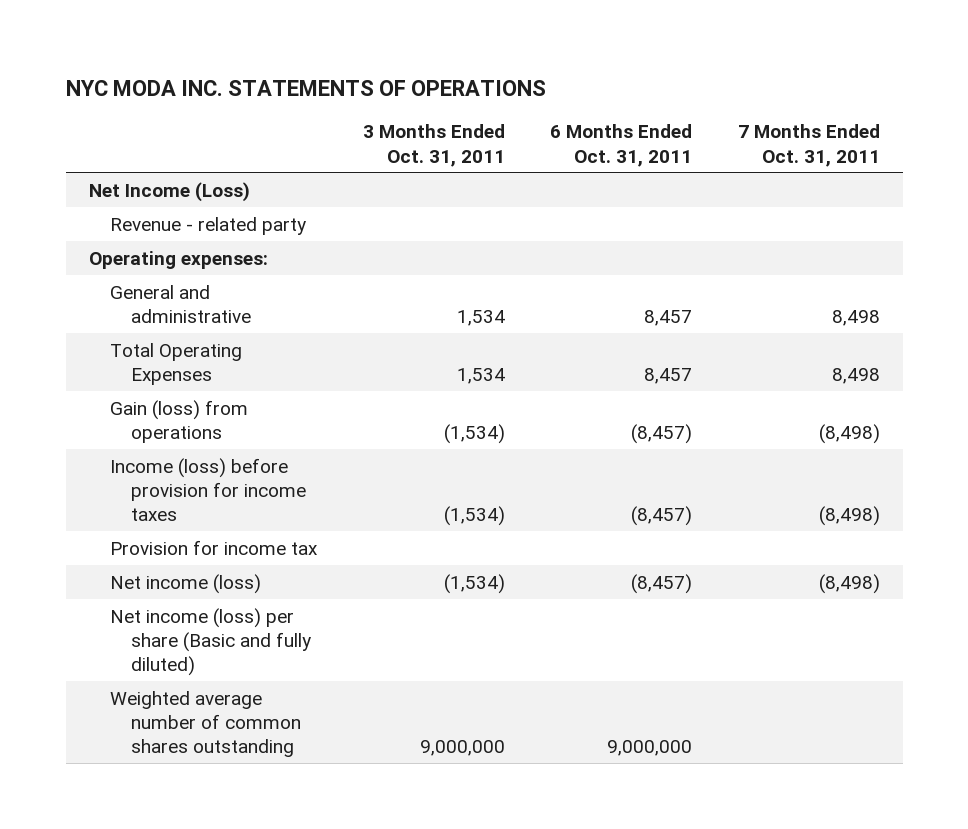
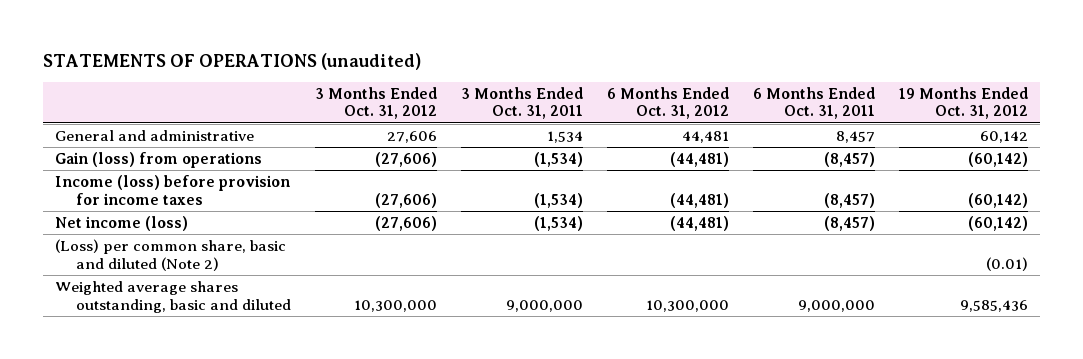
[65,79,546,96] NYC MODA INC. STATEMENTS OF OPERATIONS -> [42,52,421,70] STATEMENTS OF OPERATIONS (unaudited)
[737,124,880,167] 7 Months Ended Oct. 31, 2011 -> none
none -> [315,86,438,120] 3 Months Ended Oct. 31, 2012
none -> [607,86,730,120] 6 Months Ended Oct. 31, 2012
none -> [898,86,1028,120] 19 Months Ended Oct. 31, 2012
[88,181,250,202] Net Income (Loss) -> none
[109,216,306,235] Revenue - related party -> none
[88,250,268,269] Operating expenses: -> none
[109,342,242,385] Total Operating Expenses -> none
[109,539,318,555] Provision for income tax -> none
[109,690,302,757] Weighted average number of common shares outstanding -> none
[109,607,312,676] Net income (loss) per share (Basic and fully diluted) -> [54,238,286,271] (Loss) per common share, basic and diluted (Note 2)
none -> [54,280,292,313] Weighted average shares outstanding, basic and diluted

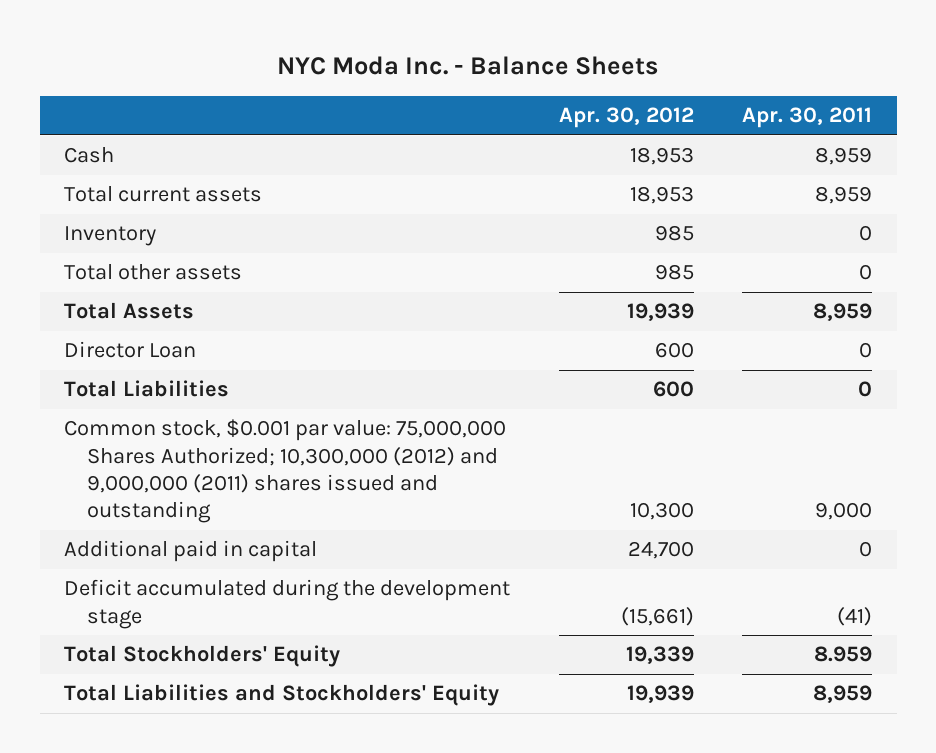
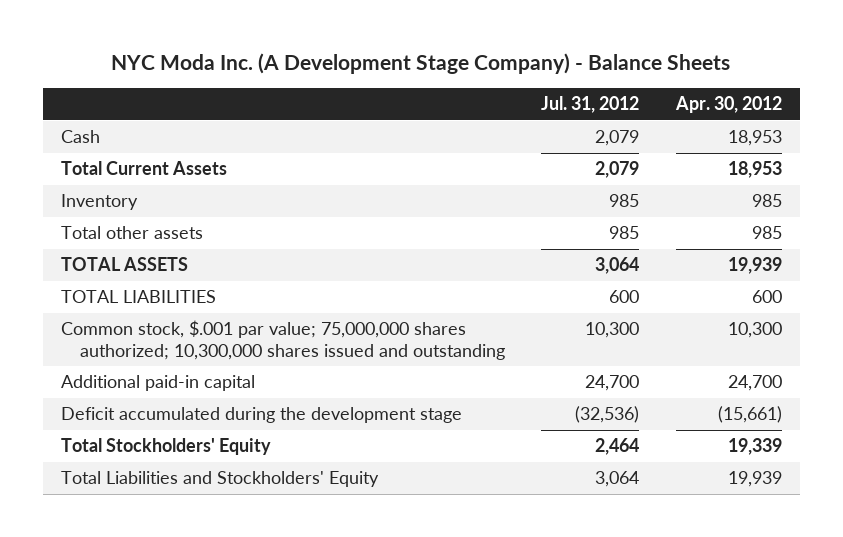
[277,55,659,75] NYC Moda Inc. - Balance Sheets -> [111,53,731,75] NYC Moda Inc. (A Development Stage Company) - Balance Sheets
[742,107,873,129] Apr. 30, 2011 -> none
none -> [541,96,640,114] Jul. 31, 2012
[63,186,262,203] Total current assets -> [61,161,228,176] Total Current Assets
[63,341,196,359] Director Loan -> none
[63,302,194,320] Total Assets -> [61,257,189,272] TOTAL ASSETS
[63,380,229,398] Total Liabilities -> [61,290,217,304] TOTAL LIABILITIES
[63,419,506,523] Common stock, $0.001 par value: 75,000,000 Shares Authorized; 10,300,000 (2012) and 9,000,000 (2011) shares issued and outstanding -> [61,320,505,360] Common stock, $.001 par value; 75,000,000 shares authorized; 10,300,000 shares issued and outstanding
[63,540,317,563] Additional paid in capital -> [61,375,256,392] Additional paid-in capital

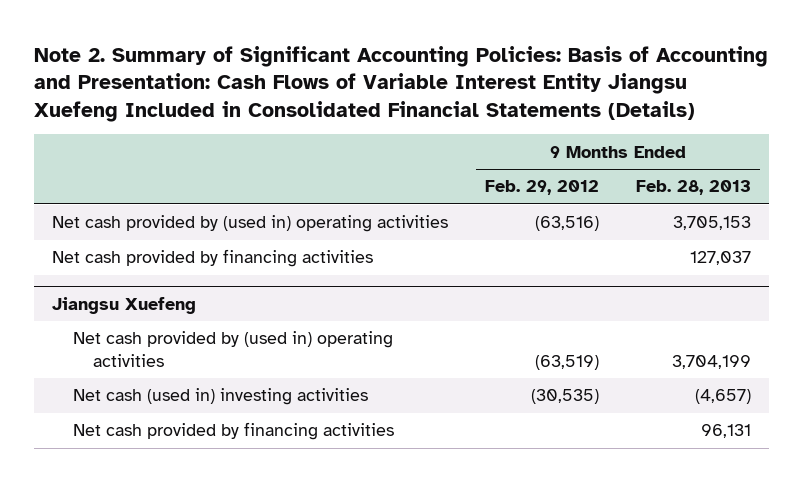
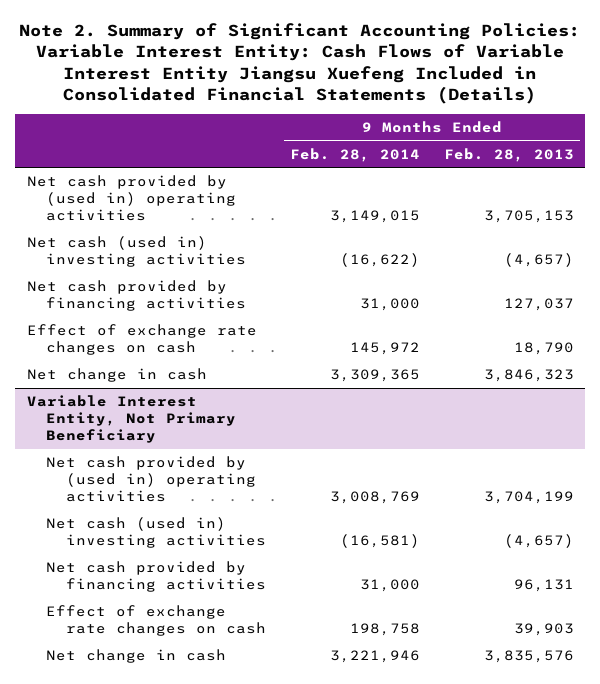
[33,45,768,122] Note 2. Summary of Significant Accounting Policies: Basis of Accounting and Presentation: Cash Flows of Variable Interest Entity Jiangsu Xuefeng Included in Consolidated Financial Statements (Details) -> [19,22,581,104] Note 2. Summary of Significant Accounting Policies: Variable Interest Entity: Cash Flows of Variable Interest Entity Jiangsu Xuefeng Included in Consolidated Financial Statements (Details)
[485,180,600,196] Feb. 29, 2012 -> none
none -> [289,147,420,162] Feb. 28, 2014
none -> [26,236,247,268] Net cash (used in) investing activities
[52,296,197,314] Jiangsu Xuefeng -> none
none -> [26,324,257,356] Effect of exchange rate changes on cash
none -> [26,368,207,383] Net change in cash
none -> [26,395,237,444] Variable Interest Entity, Not Primary Beneficiary
none -> [46,605,267,637] Effect of exchange rate changes on cash
none -> [46,649,227,664] Net change in cash

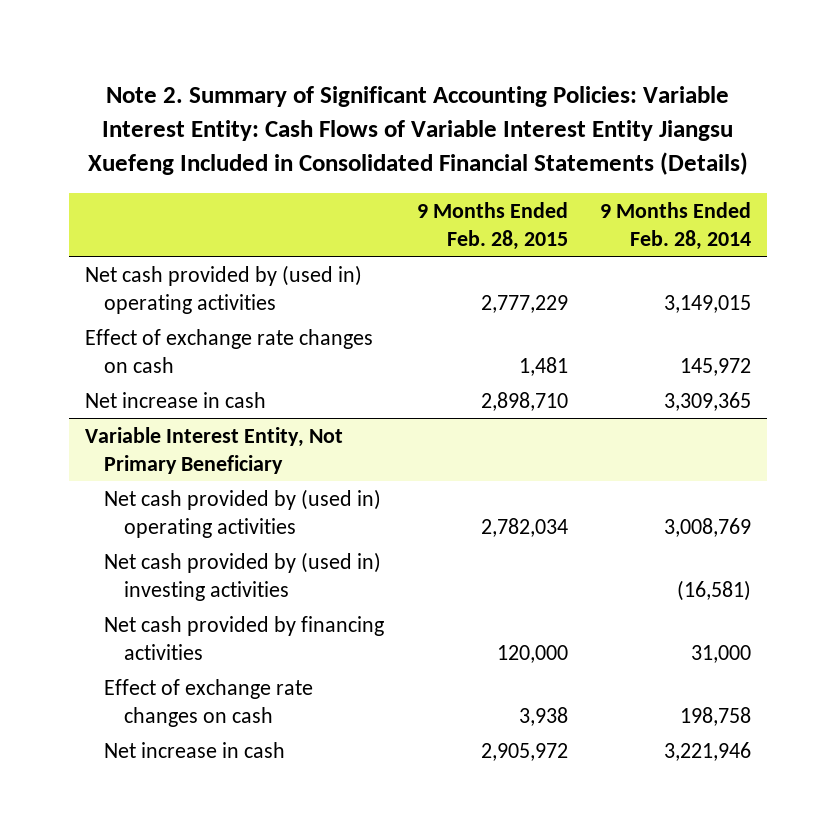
[443,147,574,162] Feb. 28, 2013 -> none
none -> [416,201,568,251] 9 Months Ended Feb. 28, 2015
[26,236,247,268] Net cash (used in) investing activities -> none
[26,280,247,312] Net cash provided by financing activities -> none
[26,368,207,383] Net change in cash -> [85,391,267,408] Net increase in cash
[46,517,267,549] Net cash (used in) investing activities -> [104,551,382,602] Net cash provided by (used in) investing activities
[46,649,227,664] Net change in cash -> [104,741,286,758] Net increase in cash

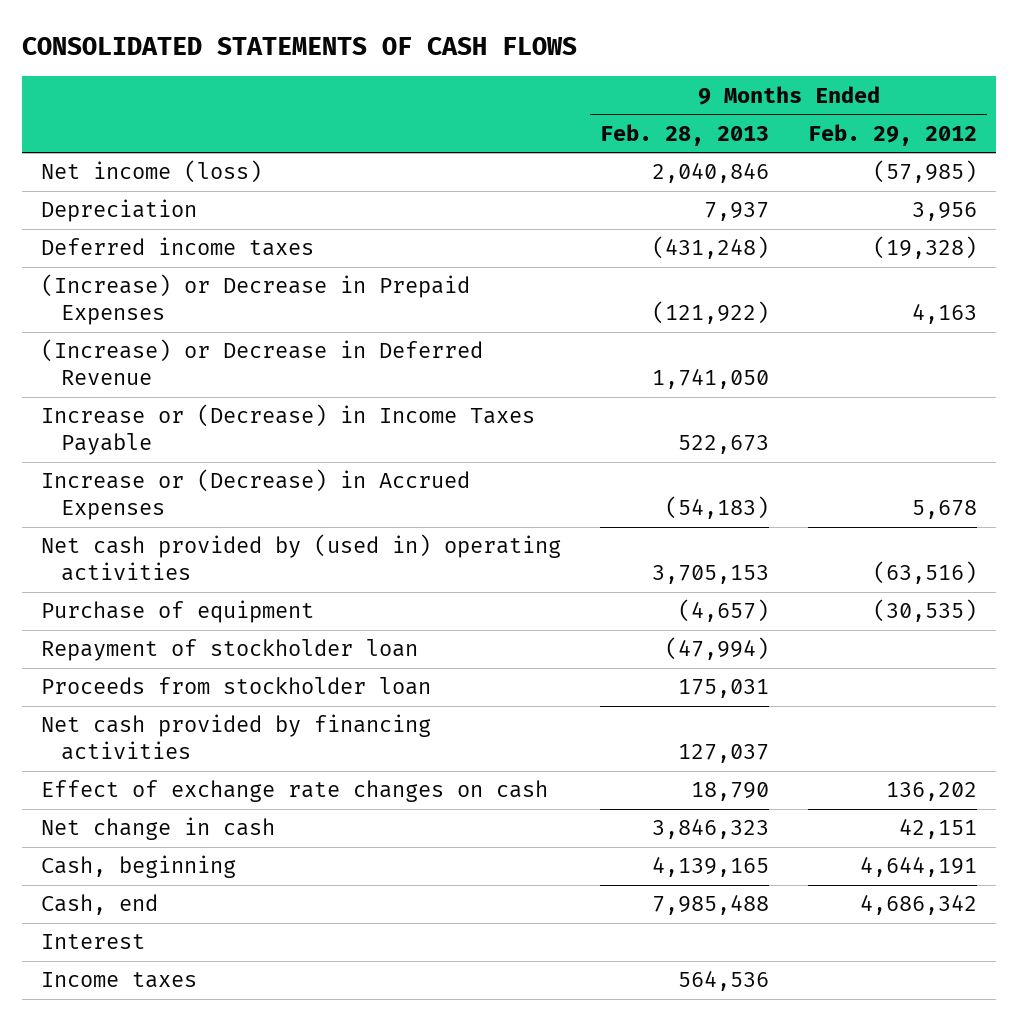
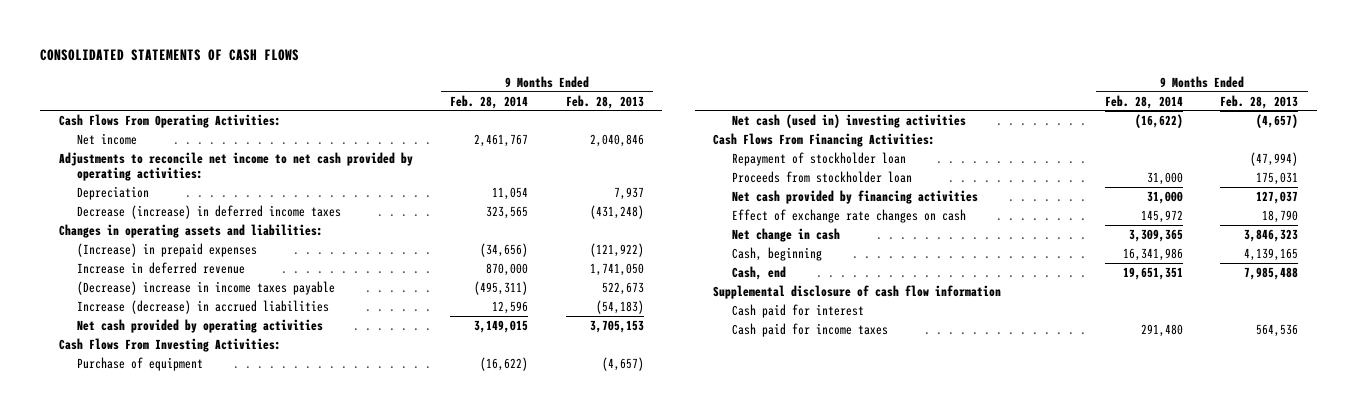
[808,123,978,146] Feb. 29, 2012 -> none
none -> [450,94,529,109] Feb. 28, 2014
none -> [58,113,281,128] Cash Flows From Operating Activities:
[41,160,263,184] Net income (loss) -> [76,132,137,145] Net income
none -> [58,151,413,182] Adjustments to reconcile net income to net cash provided by operating activities:
[41,237,315,257] Deferred income taxes -> [76,204,341,219] Decrease (increase) in deferred income taxes
none -> [58,223,323,238] Changes in operating assets and liabilities:
[41,274,471,326] (Increase) or Decrease in Prepaid Expenses -> [76,242,257,257] (Increase) in prepaid expenses
[41,339,484,386] (Increase) or Decrease in Deferred Revenue -> [76,261,245,274] Increase in deferred revenue
[41,404,536,456] Increase or (Decrease) in Income Taxes Payable -> [76,280,335,295] (Decrease) increase in income taxes payable
[41,469,471,521] Increase or (Decrease) in Accrued Expenses -> [76,299,329,314] Increase (decrease) in accrued liabilities
[41,534,562,582] Net cash provided by (used in) operating activities -> [76,318,323,333] Net cash provided by operating activities
none -> [58,337,281,352] Cash Flows From Investing Activities:
none -> [731,113,966,128] Net cash (used in) investing activities
none -> [713,132,936,147] Cash Flows From Financing Activities:
none -> [713,284,1002,299] Supplemental disclosure of cash flow information
[41,934,146,950] Interest -> [731,303,864,318] Cash paid for interest
[41,972,198,989] Income taxes -> [731,322,888,337] Cash paid for income taxes

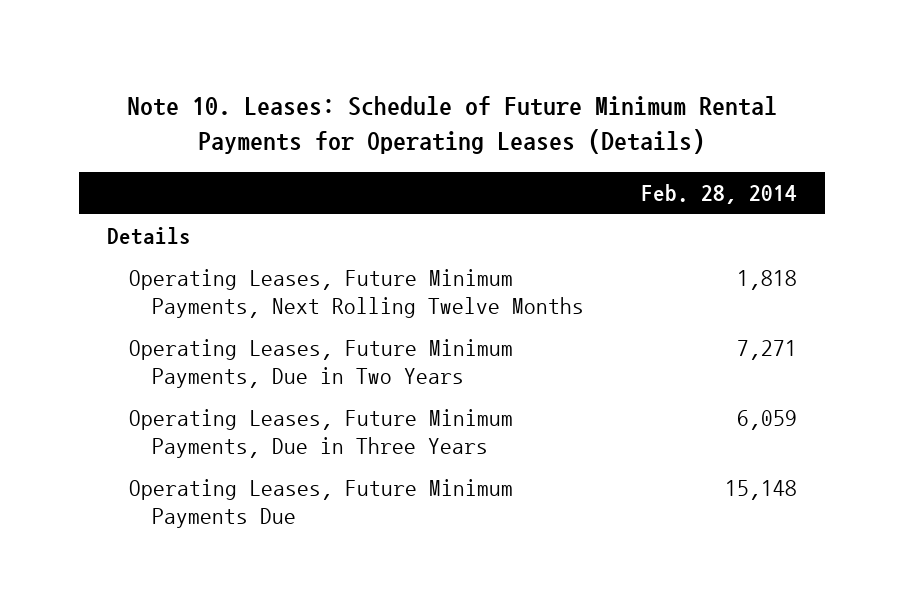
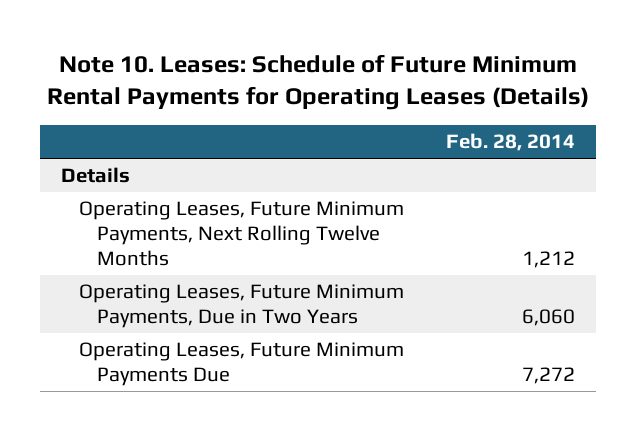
[129,409,514,459] Operating Leases, Future Minimum Payments, Due in Three Years -> none
[736,270,797,291] 1,818 -> [521,250,575,268] 1,212
[736,340,797,361] 7,271 -> [521,309,575,327] 6,060
[724,480,797,501] 15,148 -> [521,367,575,385] 7,272

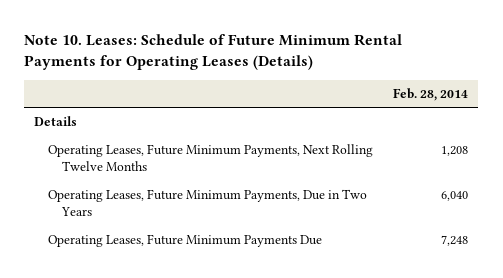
[521,250,575,268] 1,212 -> [441,146,469,157] 1,208
[521,309,575,327] 6,060 -> [441,191,469,202] 6,040
[521,367,575,385] 7,272 -> [441,235,469,247] 7,248

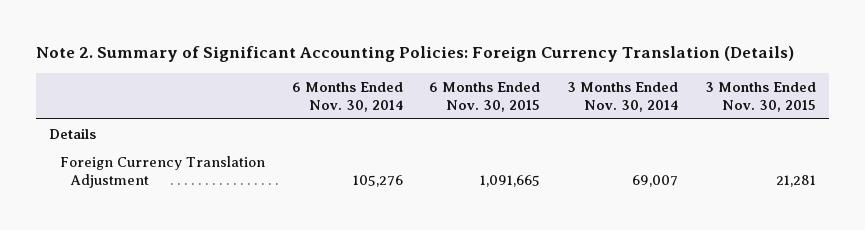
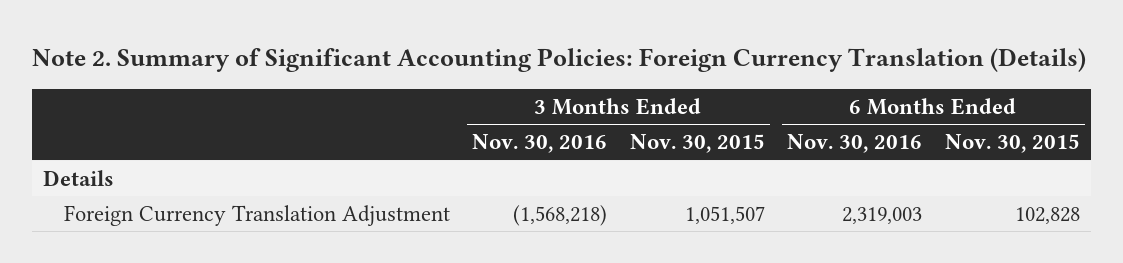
[291,82,403,112] 6 Months Ended Nov. 30, 2014 -> none
[566,82,678,112] 3 Months Ended Nov. 30, 2014 -> none
none -> [472,134,608,154] Nov. 30, 2016
none -> [787,134,923,154] Nov. 30, 2016
[480,174,541,187] 1,091,665 -> [1014,206,1080,224] 102,828
[775,174,816,187] 21,281 -> [684,205,765,224] 1,051,507

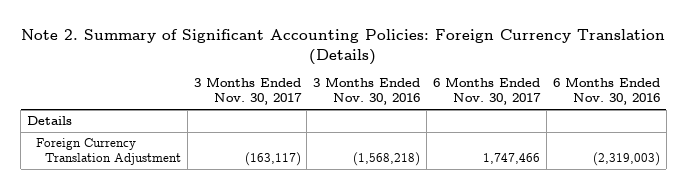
[629,134,765,154] Nov. 30, 2015 -> none
[944,134,1080,154] Nov. 30, 2015 -> none
none -> [193,77,302,106] 3 Months Ended Nov. 30, 2017
none -> [432,77,541,106] 6 Months Ended Nov. 30, 2017
[842,206,923,224] 2,319,003 -> [592,152,660,167] (2,319,003)

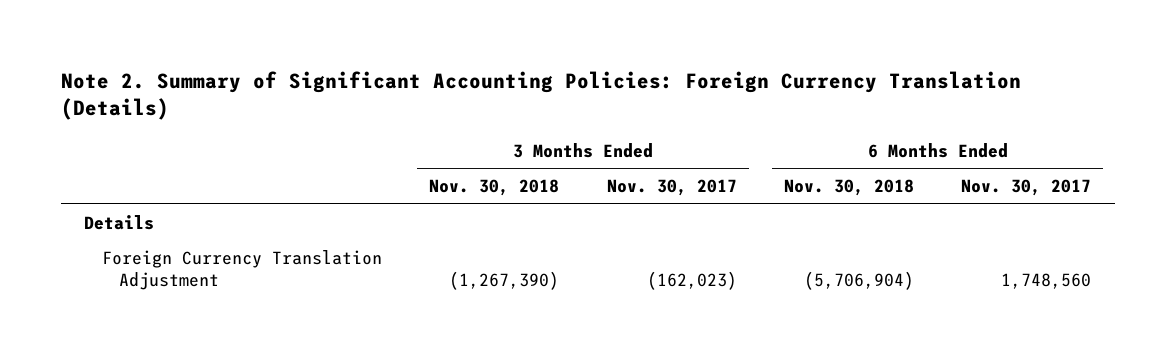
[313,77,421,106] 3 Months Ended Nov. 30, 2016 -> none
[552,77,660,106] 6 Months Ended Nov. 30, 2016 -> none
none -> [429,179,560,197] Nov. 30, 2018
none -> [784,179,915,197] Nov. 30, 2018
[244,152,301,167] (163,117) -> [646,270,737,290] (162,023)
[482,153,540,165] 1,747,466 -> [1001,272,1092,289] 1,748,560

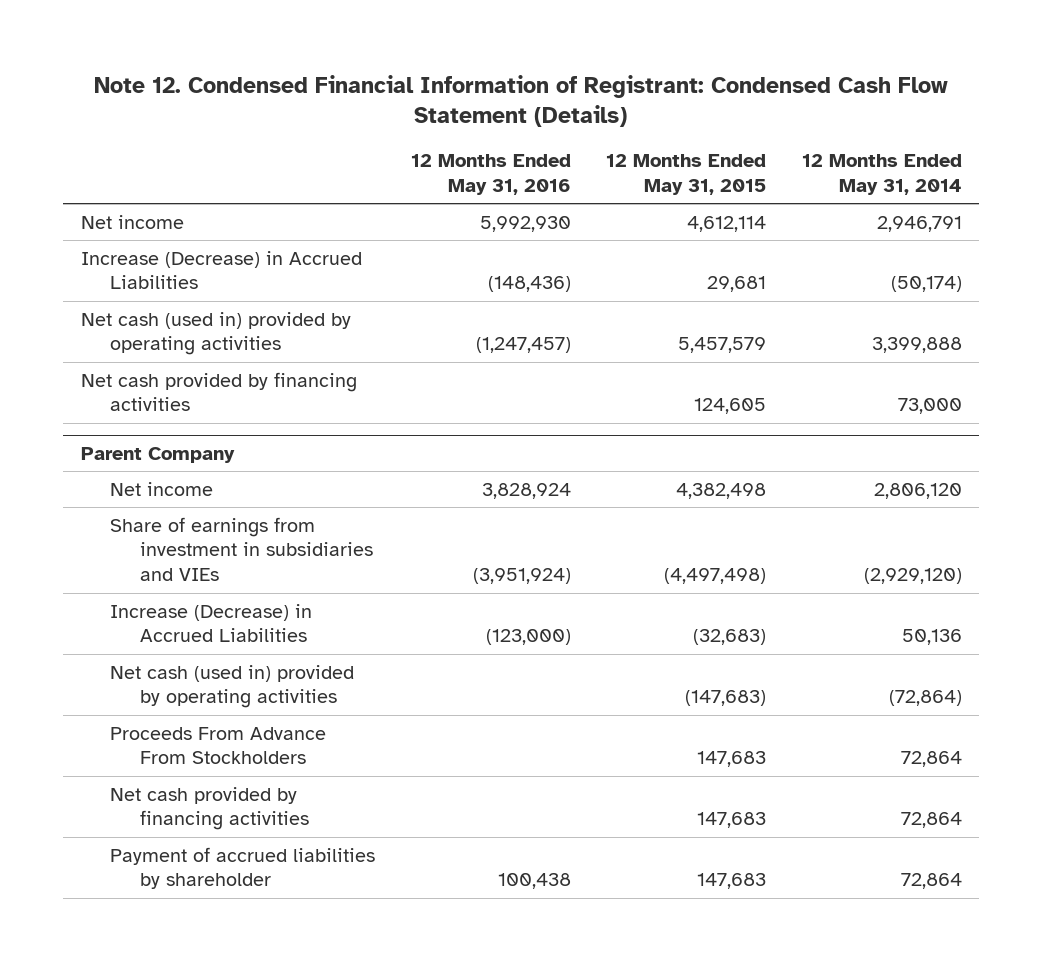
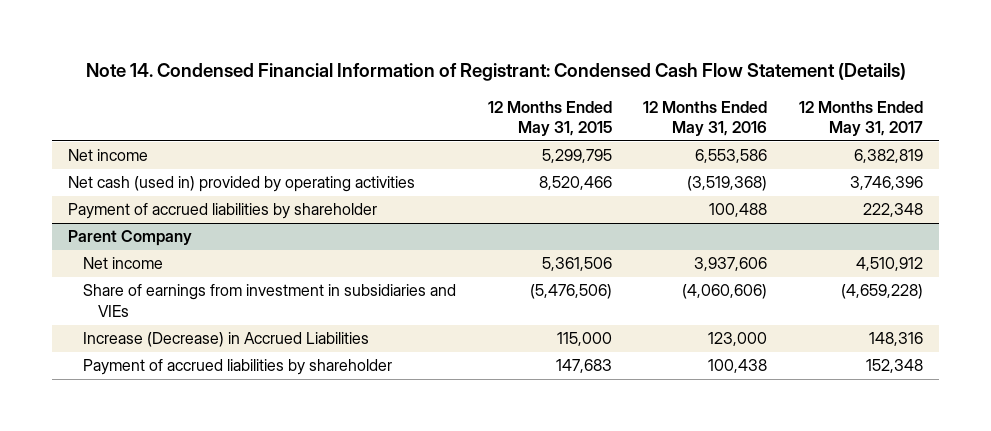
[94,75,949,128] Note 12. Condensed Financial Information of Registrant: Condensed Cash Flow Statement (Details) -> [85,63,906,82] Note 14. Condensed Financial Information of Registrant: Condensed Cash Flow Statement (Details)
[801,154,962,195] 12 Months Ended May 31, 2014 -> none
none -> [799,100,924,137] 12 Months Ended May 31, 2017
[80,250,362,290] Increase (Decrease) in Accrued Liabilities -> none
[80,371,357,412] Net cash provided by financing activities -> none
[479,215,571,232] 5,992,930 -> [695,149,768,164] 6,553,586
[687,215,767,232] 4,612,114 -> [541,149,612,164] 5,299,795
[475,337,571,354] (1,247,457) -> [687,176,768,192] (3,519,368)
[678,337,767,354] 5,457,579 -> [538,176,612,191] 8,520,466
none -> [67,203,377,220] Payment of accrued liabilities by shareholder
[110,664,355,709] Net cash (used in) provided by operating activities -> none
[110,726,327,765] Proceeds From Advance From Stockholders -> none
[110,786,309,831] Net cash provided by financing activities -> none
[481,482,571,499] 3,828,924 -> [694,257,768,272] 3,937,606
[676,482,767,499] 4,382,498 -> [541,257,612,272] 5,361,506
[472,568,571,585] (3,951,924) -> [682,284,768,300] (4,060,606)
[664,568,767,585] (4,497,498) -> [529,284,612,300] (5,476,506)
[485,629,571,646] (123,000) -> [708,332,768,347] 123,000
[693,629,767,646] (32,683) -> [556,332,612,347] 115,000

